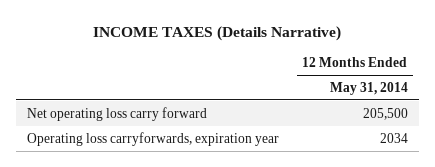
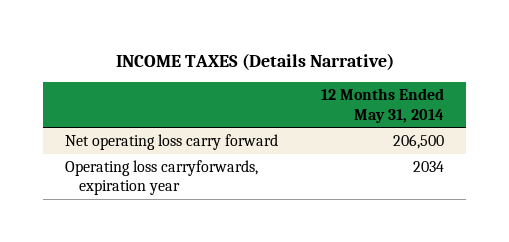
[362,107,408,120] 205,500 -> [393,133,445,149] 206,500

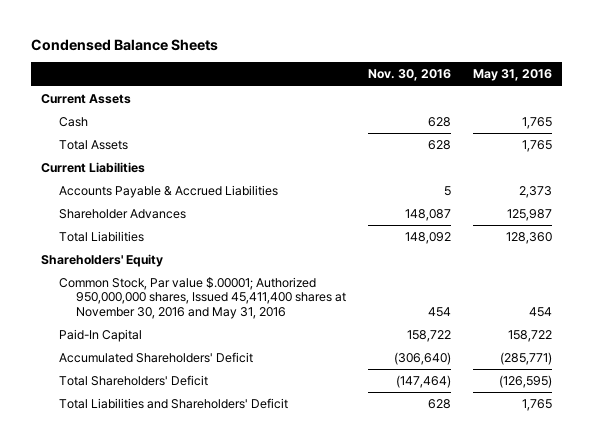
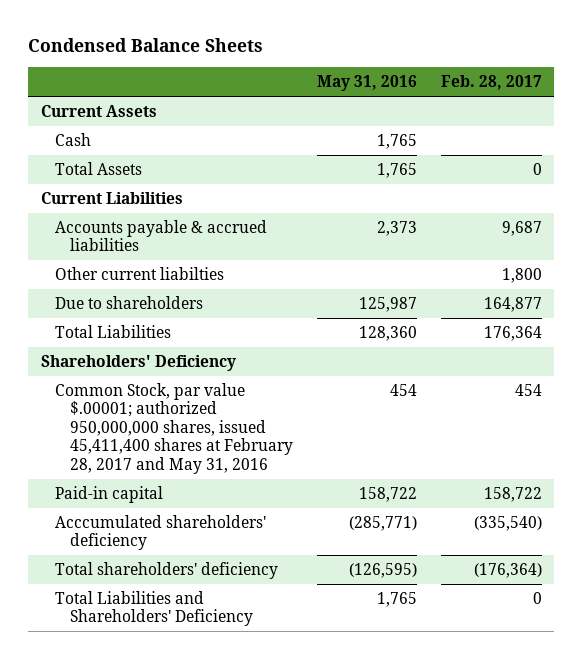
[367,69,451,82] Nov. 30, 2016 -> none
none -> [441,75,543,91] Feb. 28, 2017
[58,185,278,199] Accounts Payable & Accrued Liabilities -> [55,219,268,252] Accounts payable & accrued liabilities
none -> [55,266,225,280] Other current liabilties
[58,209,186,220] Shareholder Advances -> [55,295,204,309] Due to shareholders
[41,254,164,268] Shareholders' Equity -> [40,354,236,371] Shareholders' Deficiency
[58,277,347,319] Common Stock, Par value $.00001; Authorized 950,000,000 shares, Issued 45,411,400 shares at November 30, 2016 and May 31, 2016 -> [55,382,293,474] Common Stock, par value $.00001; authorized 950,000,000 shares, issued 45,411,400 shares at February 28, 2017 and May 31, 2016
[58,329,142,343] Paid-In Capital -> [55,485,164,503] Paid-in capital
[58,352,253,364] Accumulated Shareholders' Deficit -> [55,514,267,551] Acccumulated shareholders' deficiency
[58,375,208,387] Total Shareholders' Deficit -> [55,561,279,579] Total shareholders' deficiency
[58,398,288,410] Total Liabilities and Shareholders' Deficit -> [55,590,253,627] Total Liabilities and Shareholders' Deficiency

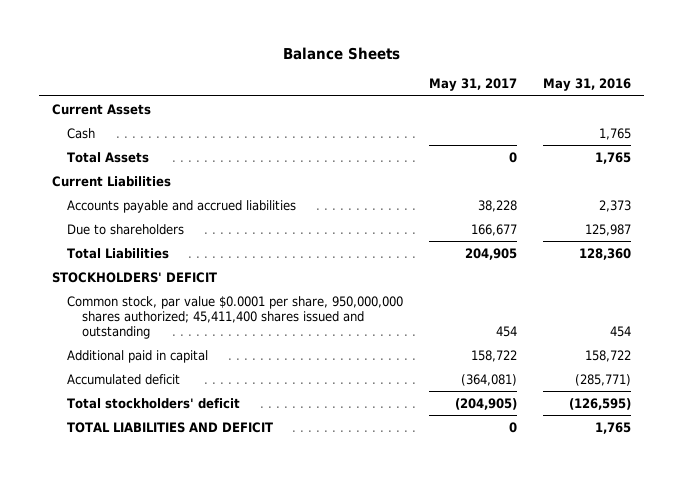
[28,38,264,53] Condensed Balance Sheets -> [282,46,400,60] Balance Sheets
[441,75,543,91] Feb. 28, 2017 -> none
none -> [429,78,518,92] May 31, 2017
[55,266,225,280] Other current liabilties -> none
[55,219,268,252] Accounts payable & accrued liabilities -> [67,199,297,213] Accounts payable and accrued liabilities
[40,354,236,371] Shareholders' Deficiency -> [52,271,218,283] STOCKHOLDERS' DEFICIT
[55,382,293,474] Common Stock, par value $.00001; authorized 950,000,000 shares, issued 45,411,400 shares at February 28, 2017 and May 31, 2016 -> [67,295,404,339] Common stock, par value $0.0001 per share, 950,000,000 shares authorized; 45,411,400 shares issued and outstanding
[55,485,164,503] Paid-in capital -> [67,349,209,363] Additional paid in capital
[55,514,267,551] Acccumulated shareholders' deficiency -> [67,373,181,385] Accumulated deficit
[55,561,279,579] Total shareholders' deficiency -> [67,397,241,409] Total stockholders' deficit
[55,590,253,627] Total Liabilities and Shareholders' Deficiency -> [67,421,274,433] TOTAL LIABILITIES AND DEFICIT

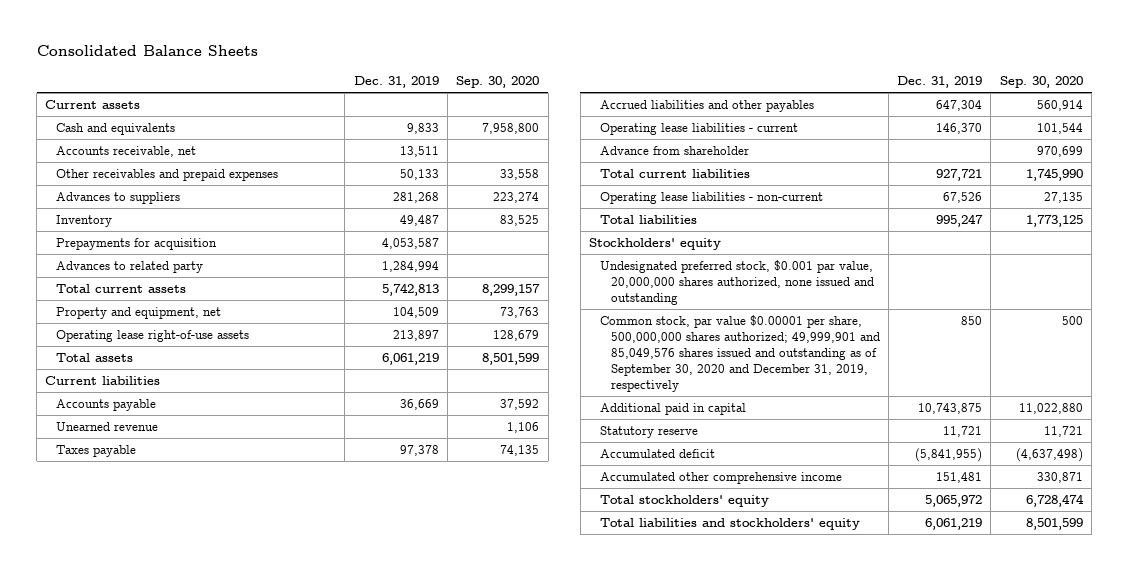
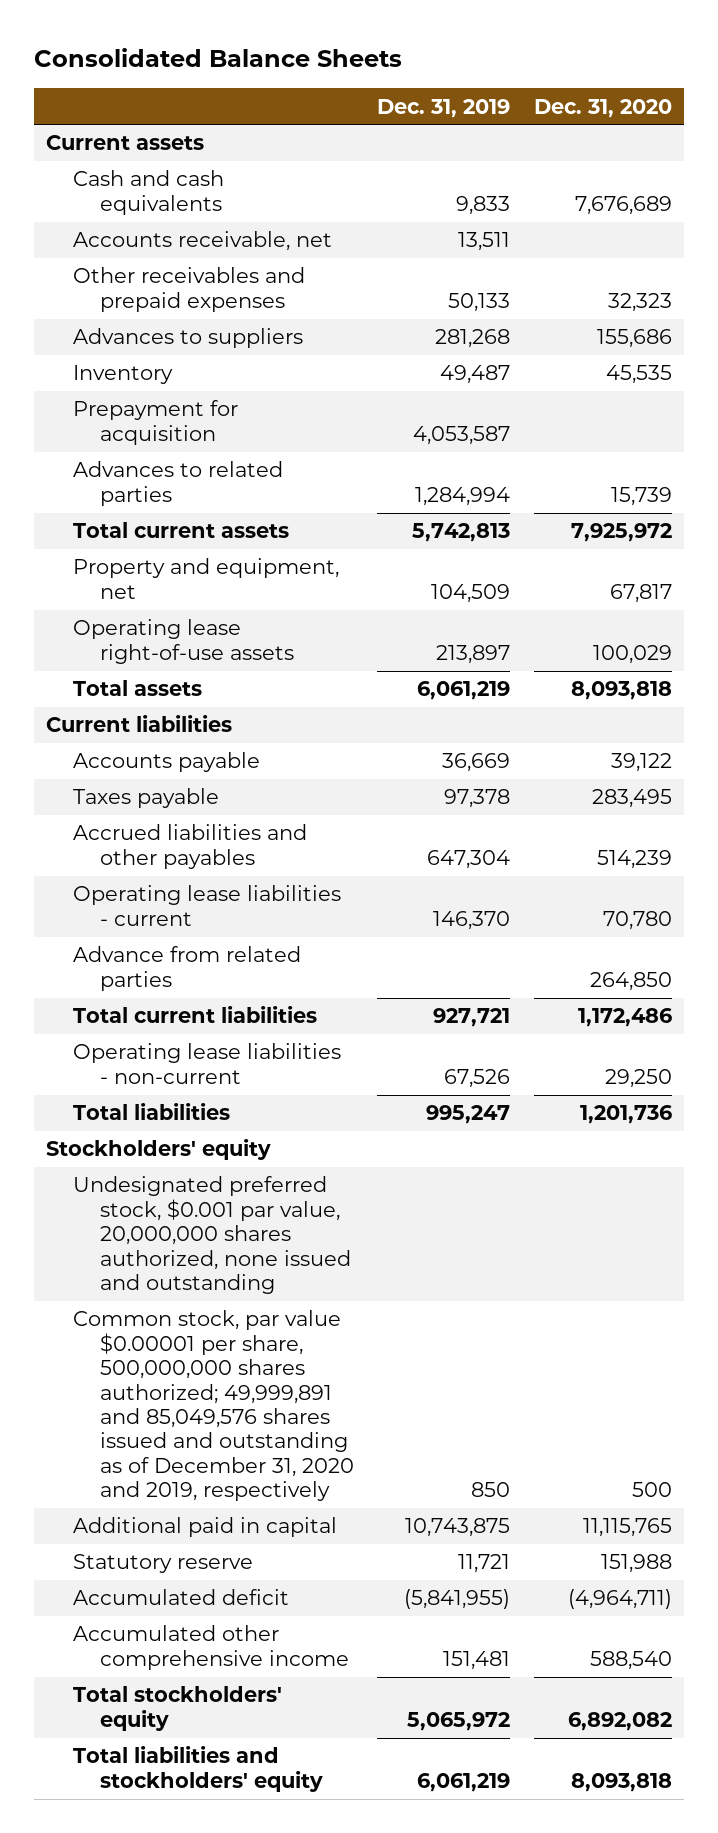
[456,75,540,88] Sep. 30, 2020 -> none
none -> [534,98,673,118] Dec. 31, 2020
[56,122,176,135] Cash and equivalents -> [72,170,224,215] Cash and cash equivalents
[56,237,218,250] Prepayments for acquisition -> [72,400,238,445] Prepayment for acquisition
[56,260,204,273] Advances to related party -> [72,461,283,506] Advances to related parties
[56,421,159,431] Unearned revenue -> none
[599,145,749,155] Advance from shareholder -> none
none -> [72,946,301,991] Advance from related parties
[599,314,880,392] Common stock, par value $0.00001 per share, 500,000,000 shares authorized; 49,999,901 and 85,049,576 shares issued and outstanding as of September 30, 2020 and December 31, 2019, respectively -> [72,1310,354,1502] Common stock, par value $0.00001 per share, 500,000,000 shares authorized; 49,999,891 and 85,049,576 shares issued and outstanding as of December 31, 2020 and 2019, respectively

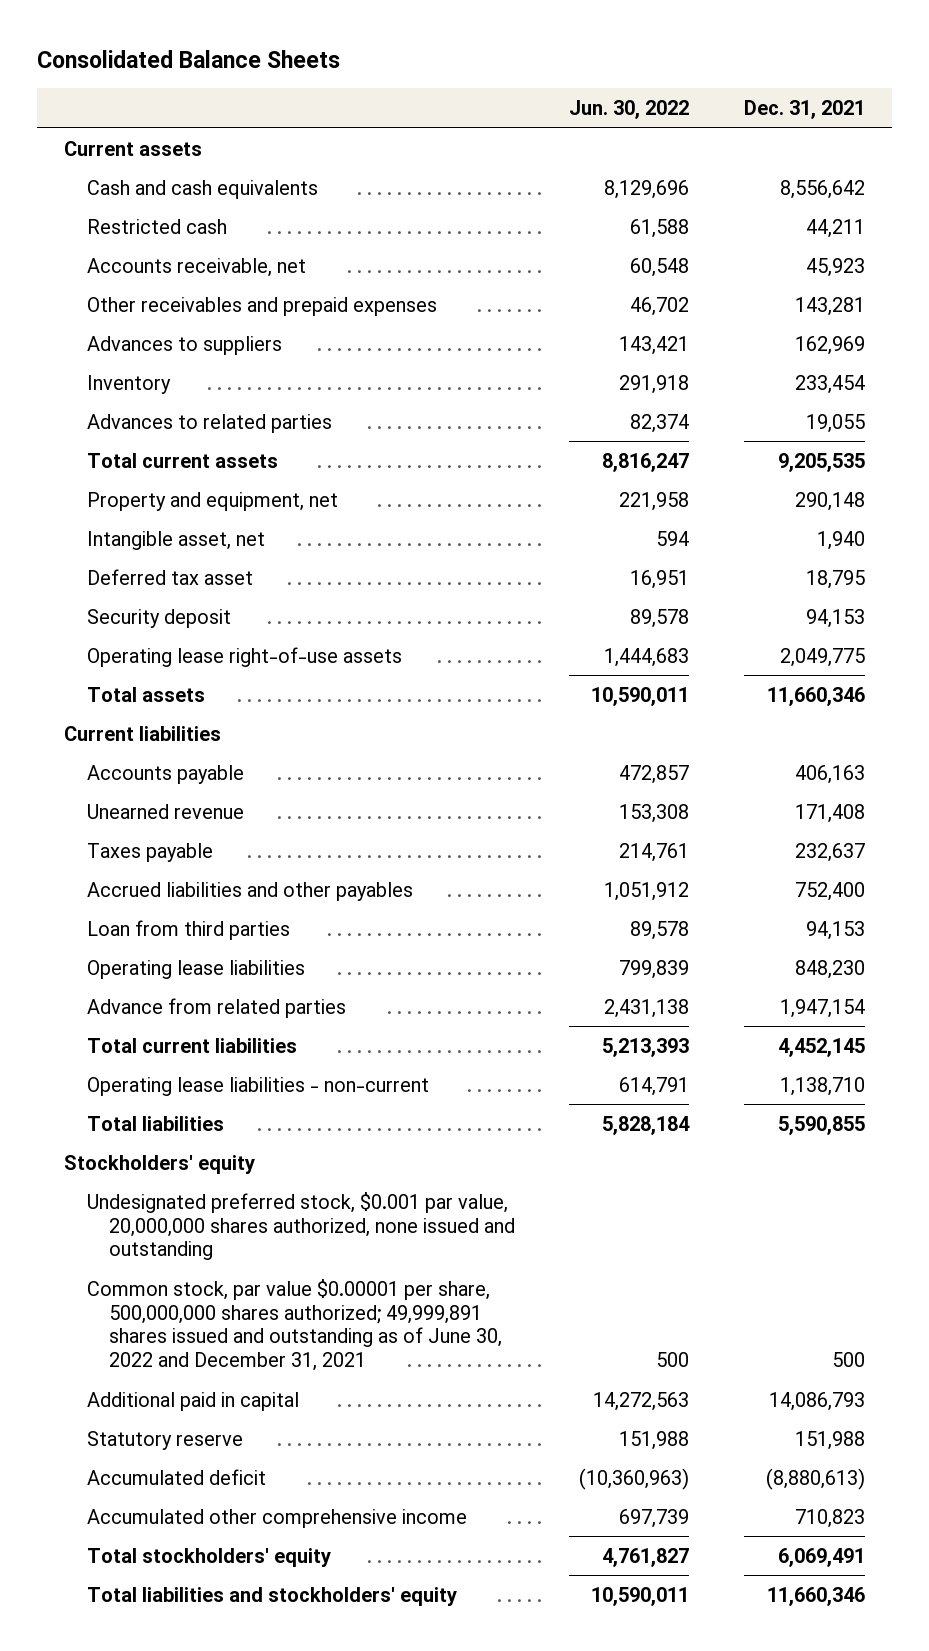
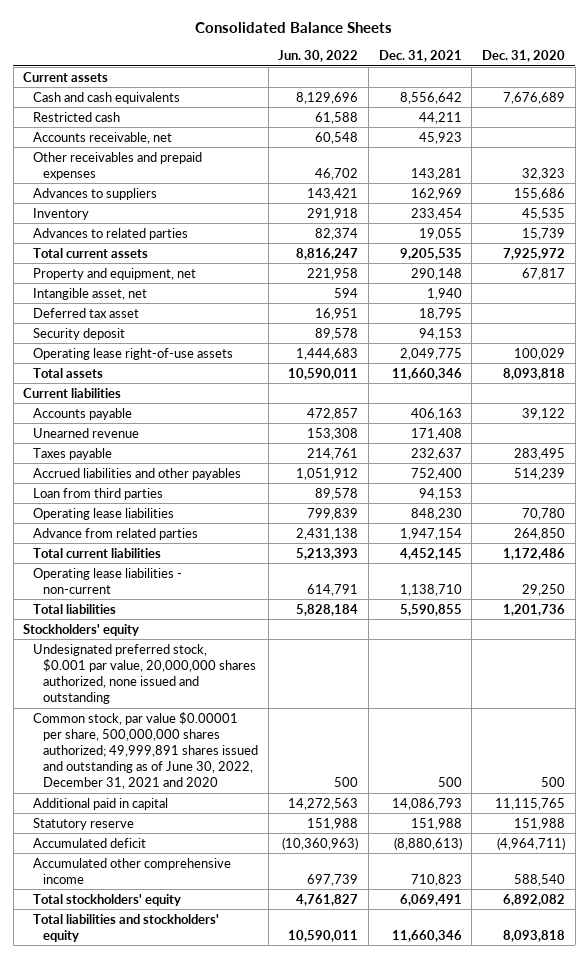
none -> [482,50,566,63] Dec. 31, 2020
[86,1278,502,1372] Common stock, par value $0.00001 per share, 500,000,000 shares authorized; 49,999,891 shares issued and outstanding as of June 30, 2022 and December 31, 2021 -> [33,711,259,790] Common stock, par value $0.00001 per share, 500,000,000 shares authorized; 49,999,891 shares issued and outstanding as of June 30, 2022, December 31, 2021 and 2020

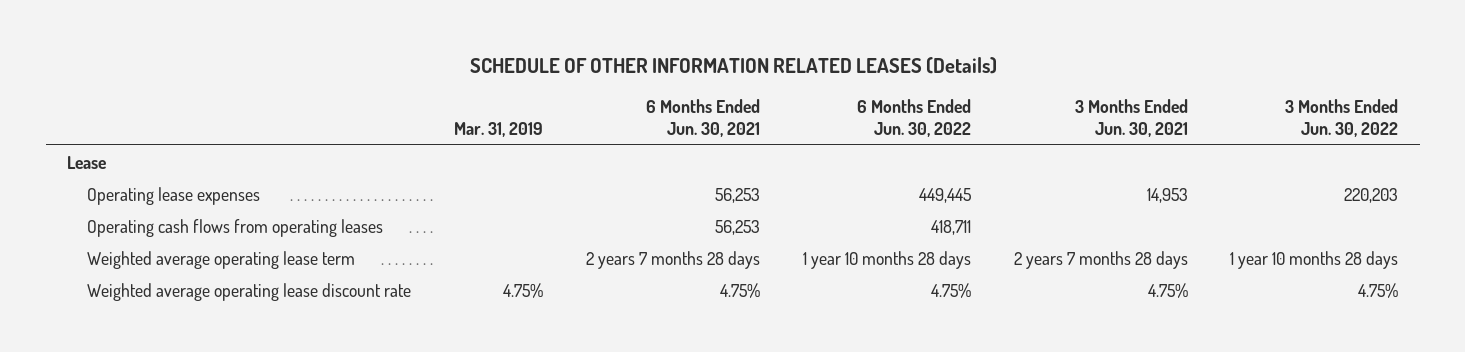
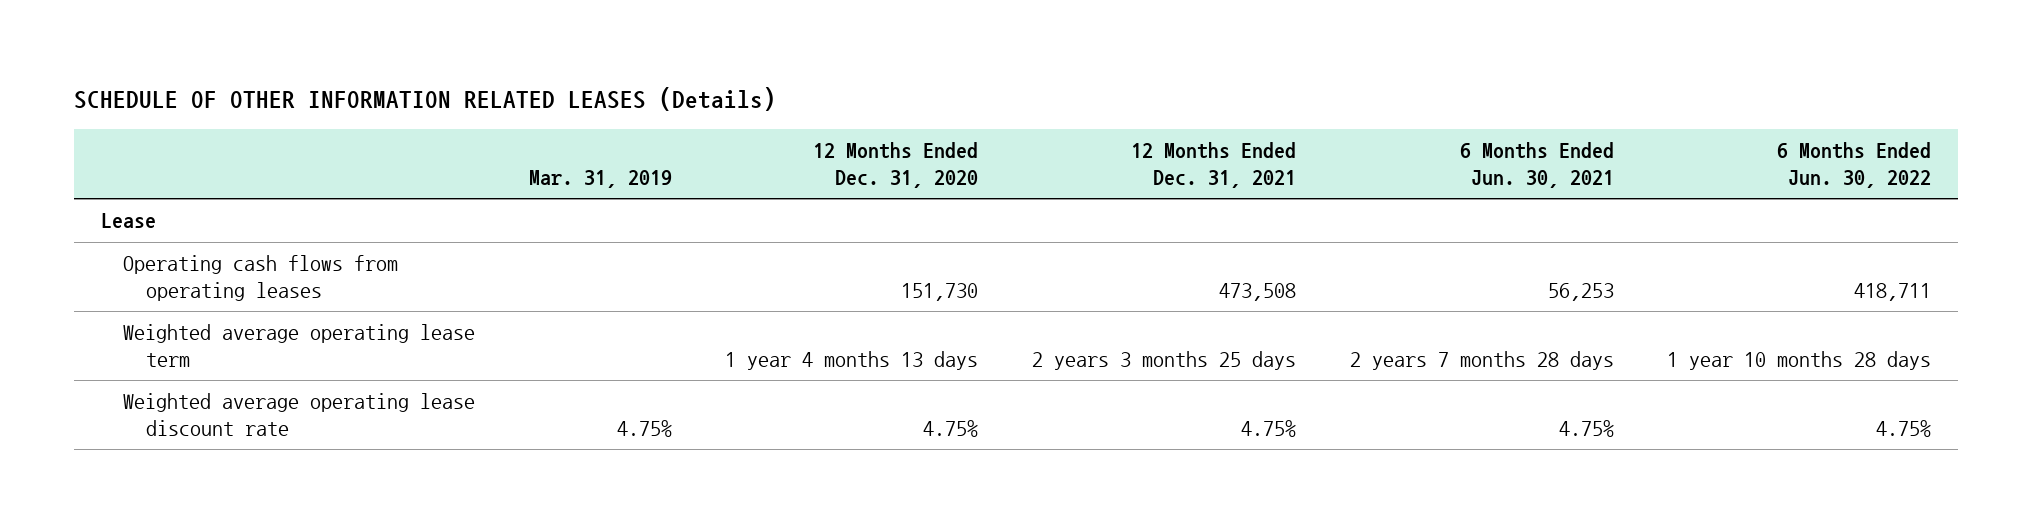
[1074,99,1188,138] 3 Months Ended Jun. 30, 2021 -> none
[1285,99,1399,138] 3 Months Ended Jun. 30, 2022 -> none
none -> [813,142,979,188] 12 Months Ended Dec. 31, 2020
none -> [1130,142,1296,188] 12 Months Ended Dec. 31, 2021
[87,186,261,205] Operating lease expenses -> none

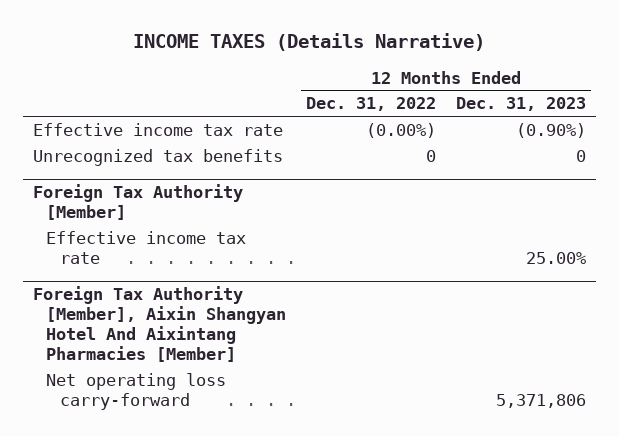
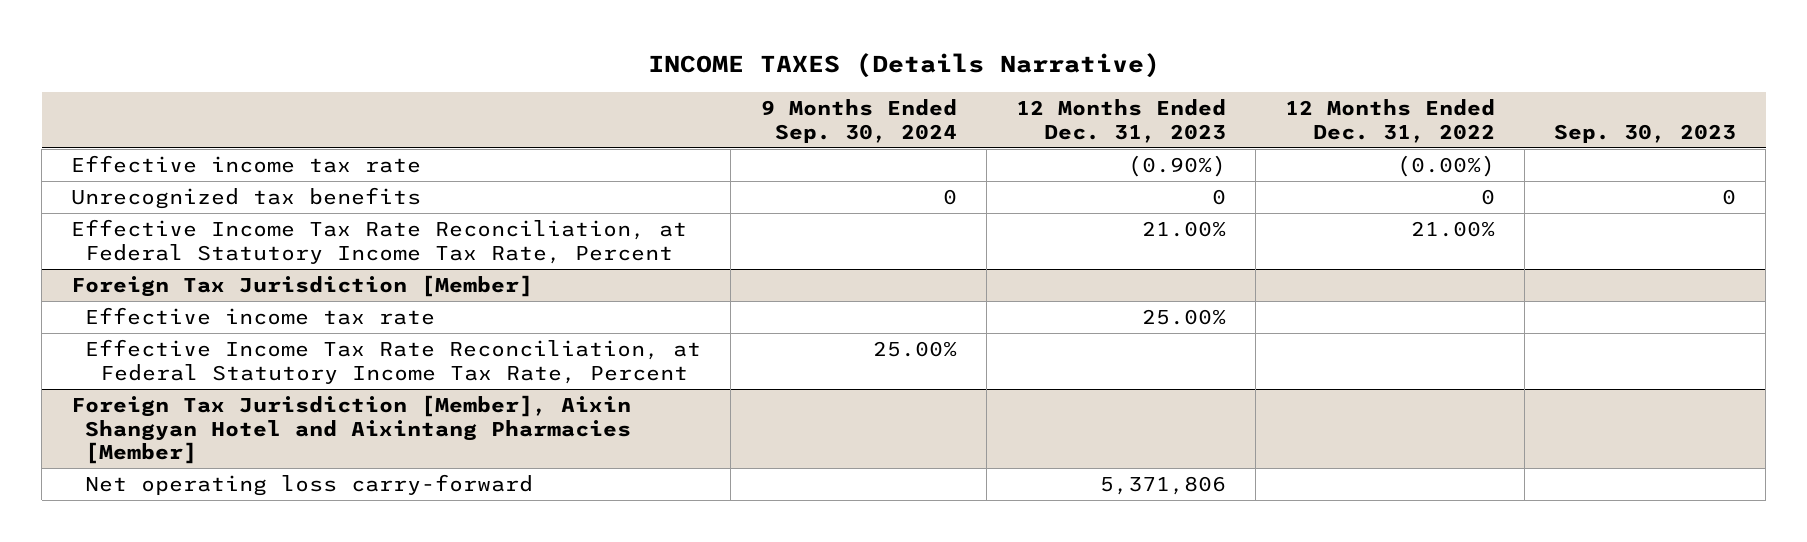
none -> [760,99,957,143] 9 Months Ended Sep. 30, 2024
none -> [1554,123,1737,143] Sep. 30, 2023
none -> [71,218,688,264] Effective Income Tax Rate Reconciliation, at Federal Statutory Income Tax Rate, Percent
[32,183,243,220] Foreign Tax Authority [Member] -> [71,274,534,297] Foreign Tax Jurisdiction [Member]
none -> [85,338,702,384] Effective Income Tax Rate Reconciliation, at Federal Statutory Income Tax Rate, Percent
[32,285,287,362] Foreign Tax Authority [Member], Aixin Shangyan Hotel And Aixintang Pharmacies [Member] -> [71,394,632,465] Foreign Tax Jurisdiction [Member], Aixin Shangyan Hotel and Aixintang Pharmacies [Member]

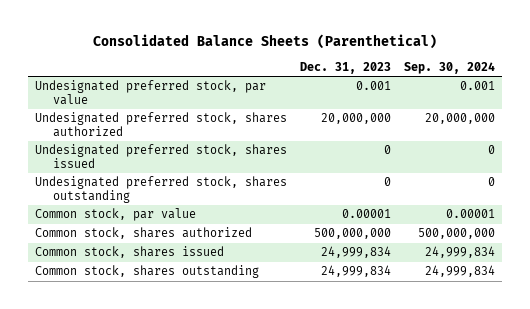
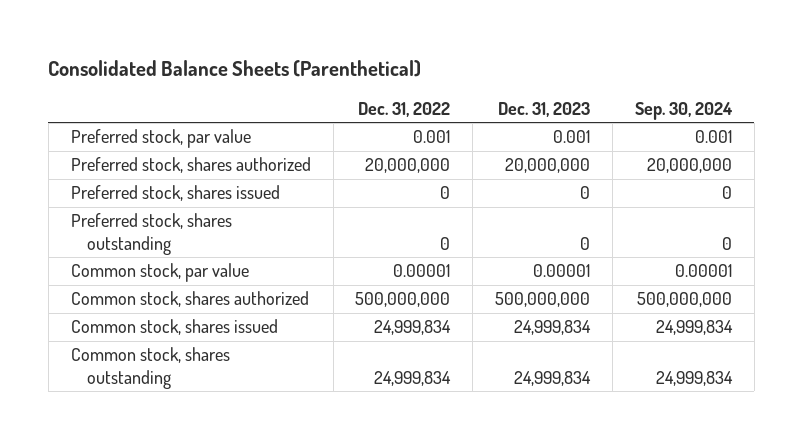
none -> [358,101,451,117] Dec. 31, 2022
[34,80,266,105] Undesignated preferred stock, par value -> [70,129,251,149] Preferred stock, par value
[34,112,287,137] Undesignated preferred stock, shares authorized -> [70,157,311,174] Preferred stock, shares authorized
[34,144,287,168] Undesignated preferred stock, shares issued -> [70,185,280,202] Preferred stock, shares issued
[34,176,287,203] Undesignated preferred stock, shares outstanding -> [70,213,232,256] Preferred stock, shares outstanding

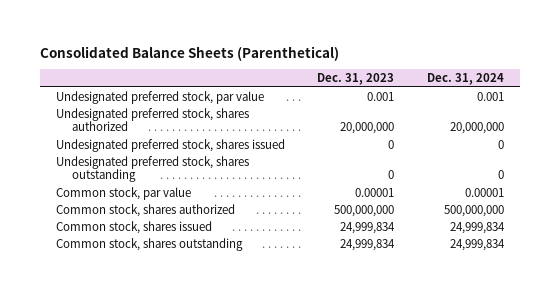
[358,101,451,117] Dec. 31, 2022 -> none
[634,101,733,120] Sep. 30, 2024 -> none
none -> [426,73,504,86] Dec. 31, 2024
[70,129,251,149] Preferred stock, par value -> [56,90,265,104] Undesignated preferred stock, par value
[70,157,311,174] Preferred stock, shares authorized -> [56,107,250,132] Undesignated preferred stock, shares authorized
[70,185,280,202] Preferred stock, shares issued -> [56,138,286,152] Undesignated preferred stock, shares issued
[70,213,232,256] Preferred stock, shares outstanding -> [56,155,250,183] Undesignated preferred stock, shares outstanding

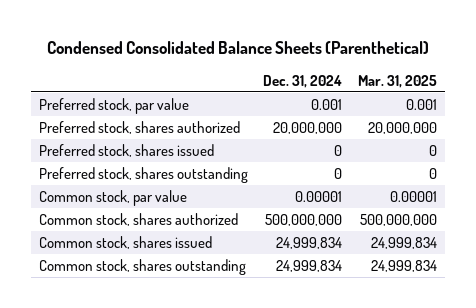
[39,45,339,61] Consolidated Balance Sheets (Parenthetical) -> [46,41,429,55] Condensed Consolidated Balance Sheets (Parenthetical)
[317,73,395,86] Dec. 31, 2023 -> none
none -> [357,74,437,88] Mar. 31, 2025
[56,90,265,104] Undesignated preferred stock, par value -> [38,97,189,114] Preferred stock, par value
[56,107,250,132] Undesignated preferred stock, shares authorized -> [38,120,240,134] Preferred stock, shares authorized
[56,138,286,152] Undesignated preferred stock, shares issued -> [38,143,214,157] Preferred stock, shares issued
[56,155,250,183] Undesignated preferred stock, shares outstanding -> [38,166,248,183] Preferred stock, shares outstanding

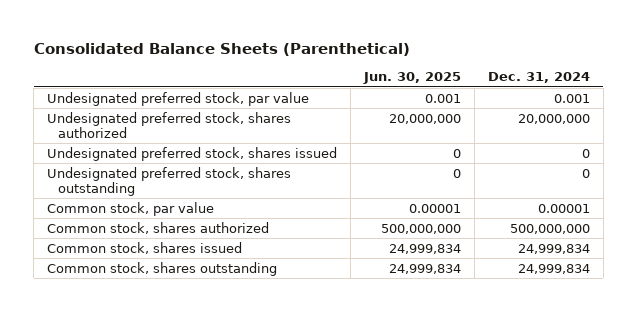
[46,41,429,55] Condensed Consolidated Balance Sheets (Parenthetical) -> [33,42,410,56] Consolidated Balance Sheets (Parenthetical)
[357,74,437,88] Mar. 31, 2025 -> none
none -> [362,72,461,85] Jun. 30, 2025
[38,97,189,114] Preferred stock, par value -> [47,91,310,106] Undesignated preferred stock, par value
[38,120,240,134] Preferred stock, shares authorized -> [47,111,292,139] Undesignated preferred stock, shares authorized
[38,143,214,157] Preferred stock, shares issued -> [47,146,338,161] Undesignated preferred stock, shares issued
[38,166,248,183] Preferred stock, shares outstanding -> [47,166,292,197] Undesignated preferred stock, shares outstanding

